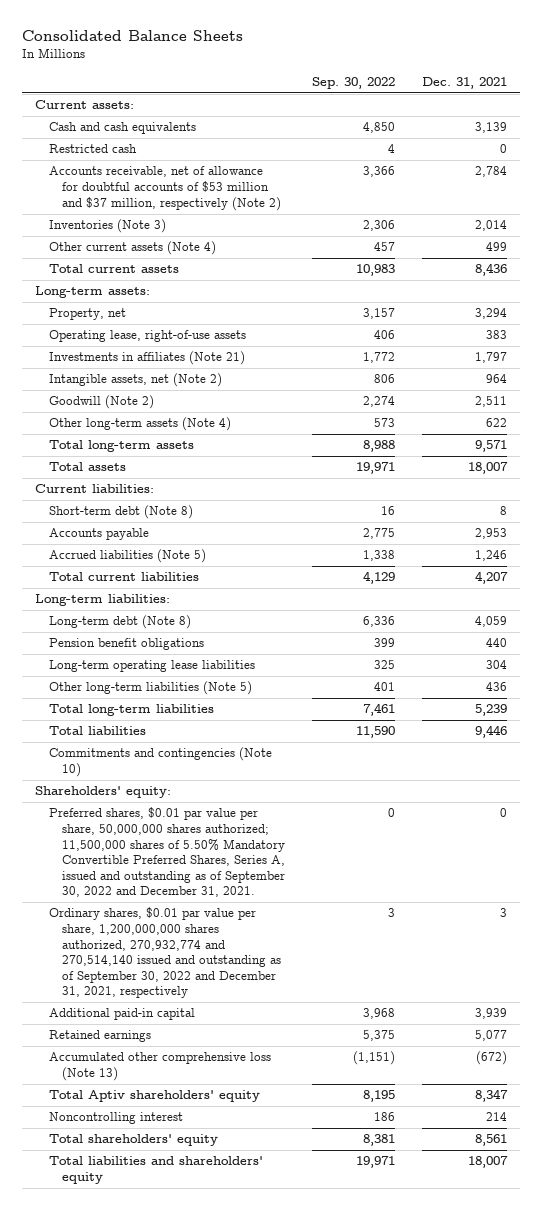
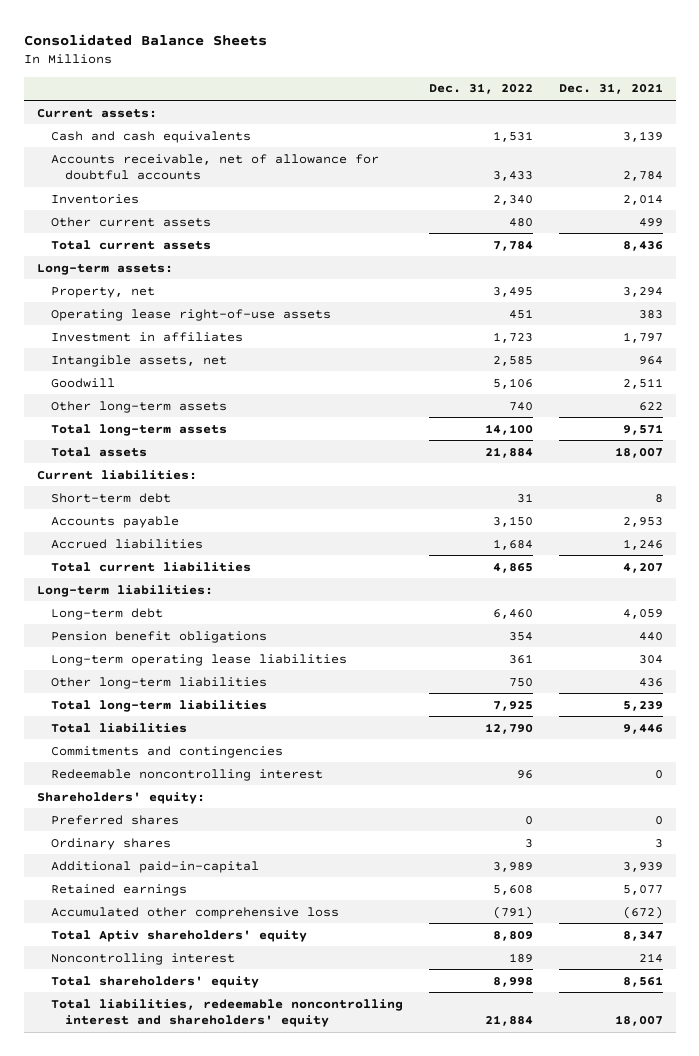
[312,77,396,90] Sep. 30, 2022 -> none
none -> [428,83,533,95] Dec. 31, 2022
[48,144,137,154] Restricted cash -> none
[48,166,282,211] Accounts receivable, net of allowance for doubtful accounts of $53 million and $37 million, respectively (Note 2) -> [50,153,379,181] Accounts receivable, net of allowance for doubtful accounts
[48,219,166,234] Inventories (Note 3) -> [50,193,139,204] Inventories
[48,241,216,256] Other current assets (Note 4) -> [50,216,211,227] Other current assets
[48,330,246,343] Operating lease, right-of-use assets -> [50,308,331,321] Operating lease right-of-use assets
[48,351,245,366] Investments in affiliates (Note 21) -> [50,331,243,342] Investment in affiliates
[48,373,222,388] Intangible assets, net (Note 2) -> [50,354,227,367] Intangible assets, net
[48,395,154,410] Goodwill (Note 2) -> [50,377,115,388] Goodwill
[48,417,231,432] Other long-term assets (Note 4) -> [50,400,227,413] Other long-term assets
[48,505,193,520] Short-term debt (Note 8) -> [50,492,171,503] Short-term debt
[48,549,206,564] Accrued liabilities (Note 5) -> [50,538,203,549] Accrued liabilities
[48,615,191,630] Long-term debt (Note 8) -> [50,607,163,620] Long-term debt
[48,681,252,696] Other long-term liabilities (Note 5) -> [50,676,267,689] Other long-term liabilities
[48,747,272,778] Commitments and contingencies (Note 10) -> [50,745,283,758] Commitments and contingencies
none -> [50,768,323,781] Redeemable noncontrolling interest
[48,807,286,898] Preferred shares, $0.01 par value per share, 50,000,000 shares authorized; 11,500,000 shares of 5.50% Mandatory Convertible Preferred Shares, Series A, issued and outstanding as of September 30, 2022 and December 31, 2021. -> [50,814,179,825] Preferred shares
[48,907,282,999] Ordinary shares, $0.01 par value per share, 1,200,000,000 shares authorized, 270,932,774 and 270,514,140 issued and outstanding as of September 30, 2022 and December 31, 2021, respectively -> [50,837,171,850] Ordinary shares
[48,1008,195,1021] Additional paid-in capital -> [50,860,259,873] Additional paid-in-capital
[48,1052,271,1082] Accumulated other comprehensive loss (Note 13) -> [50,906,339,919] Accumulated other comprehensive loss
[48,1156,263,1185] Total liabilities and shareholders' equity -> [50,998,403,1028] Total liabilities, redeemable noncontrolling interest and shareholders' equity

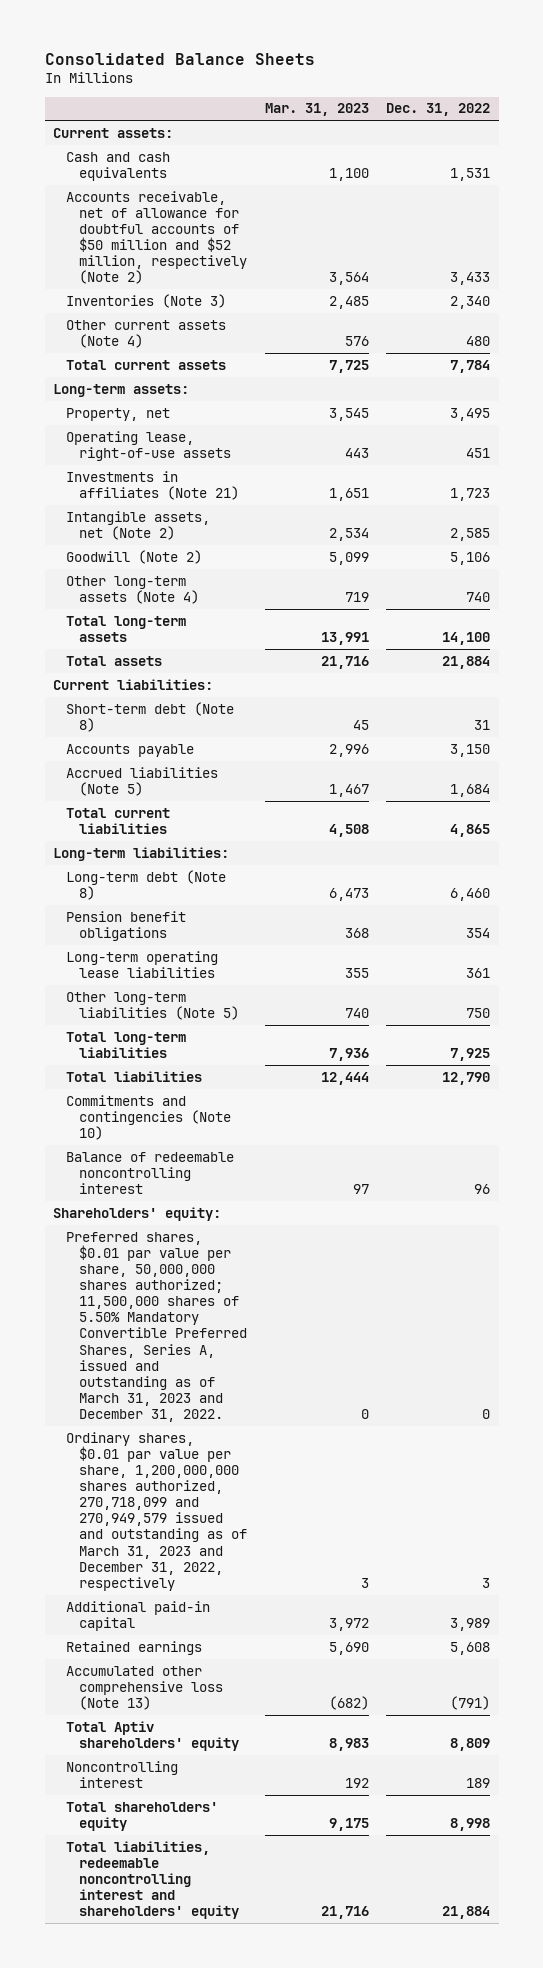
[558,83,663,95] Dec. 31, 2021 -> none
none -> [264,103,369,117] Mar. 31, 2023
[50,153,379,181] Accounts receivable, net of allowance for doubtful accounts -> [66,190,248,285] Accounts receivable, net of allowance for doubtful accounts of $50 million and $52 million, respectively (Note 2)
[50,193,139,204] Inventories -> [66,293,227,308] Inventories (Note 3)
[50,216,211,227] Other current assets -> [66,319,227,348] Other current assets (Note 4)
[50,308,331,321] Operating lease right-of-use assets -> [66,430,232,461] Operating lease, right-of-use assets
[50,331,243,342] Investment in affiliates -> [66,470,240,500] Investments in affiliates (Note 21)
[50,354,227,367] Intangible assets, net -> [66,510,211,540] Intangible assets, net (Note 2)
[50,377,115,388] Goodwill -> [66,549,203,564] Goodwill (Note 2)
[50,400,227,413] Other long-term assets -> [66,575,200,604] Other long-term assets (Note 4)
[50,492,171,503] Short-term debt -> [66,701,235,732] Short-term debt (Note 8)
[50,538,203,549] Accrued liabilities -> [66,766,219,796] Accrued liabilities (Note 5)
[50,607,163,620] Long-term debt -> [66,869,227,900] Long-term debt (Note 8)
[50,676,267,689] Other long-term liabilities -> [66,991,240,1020] Other long-term liabilities (Note 5)
[50,745,283,758] Commitments and contingencies -> [66,1094,232,1140] Commitments and contingencies (Note 10)
[50,768,323,781] Redeemable noncontrolling interest -> [66,1151,235,1194] Balance of redeemable noncontrolling interest
[50,814,179,825] Preferred shares -> [66,1231,248,1423] Preferred shares, $0.01 par value per share, 50,000,000 shares authorized; 11,500,000 shares of 5.50% Mandatory Convertible Preferred Shares, Series A, issued and outstanding as of March 31, 2023 and December 31, 2022.
[50,837,171,850] Ordinary shares -> [66,1431,248,1591] Ordinary shares, $0.01 par value per share, 1,200,000,000 shares authorized, 270,718,099 and 270,949,579 issued and outstanding as of March 31, 2023 and December 31, 2022, respectively
[50,860,259,873] Additional paid-in-capital -> [66,1600,211,1631] Additional paid-in capital
[50,906,339,919] Accumulated other comprehensive loss -> [66,1665,224,1710] Accumulated other comprehensive loss (Note 13)

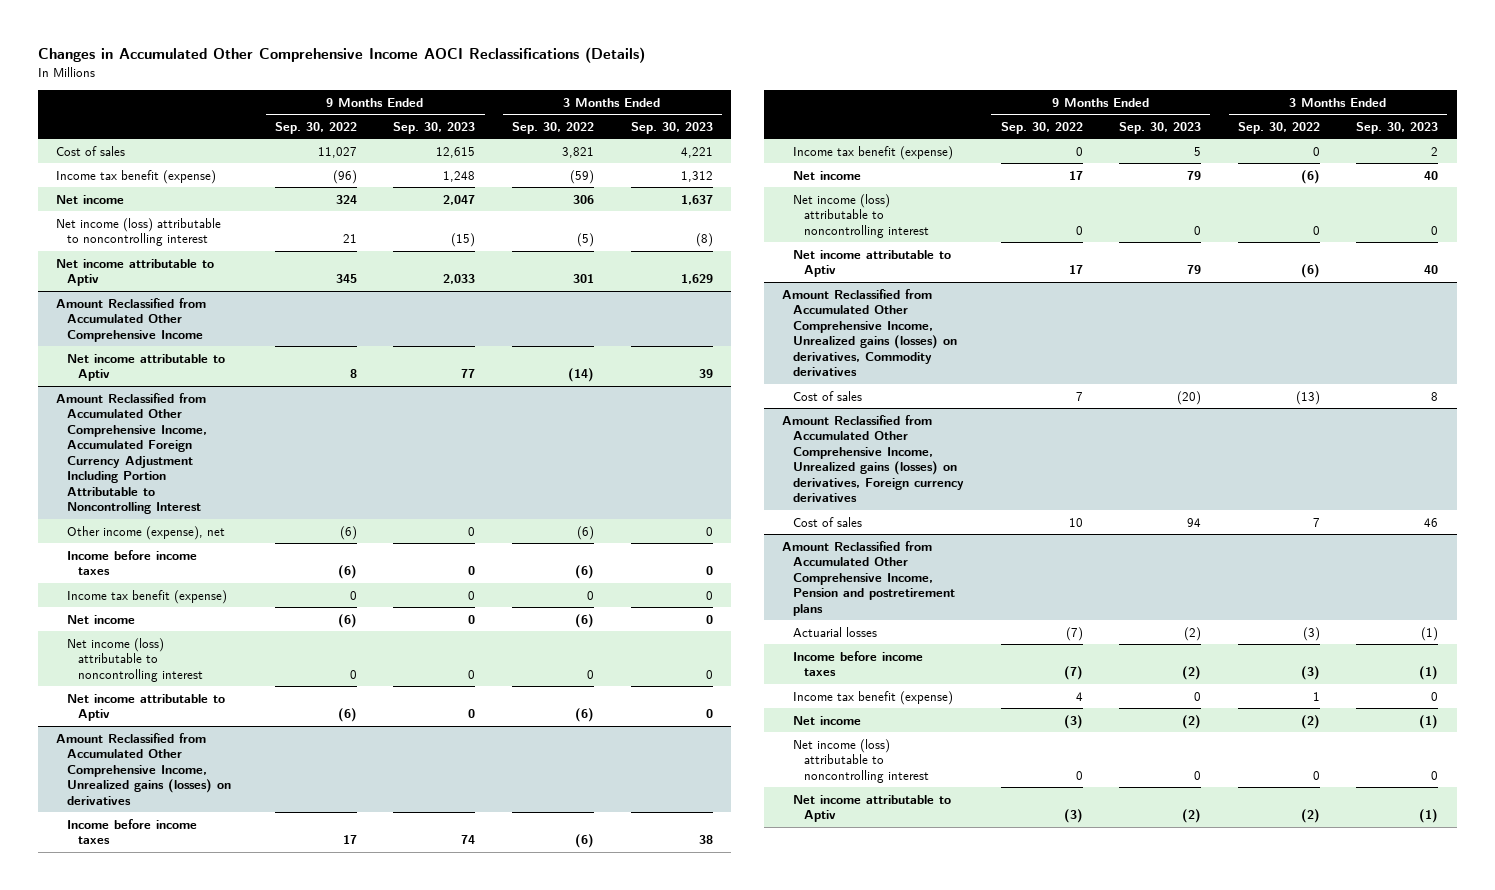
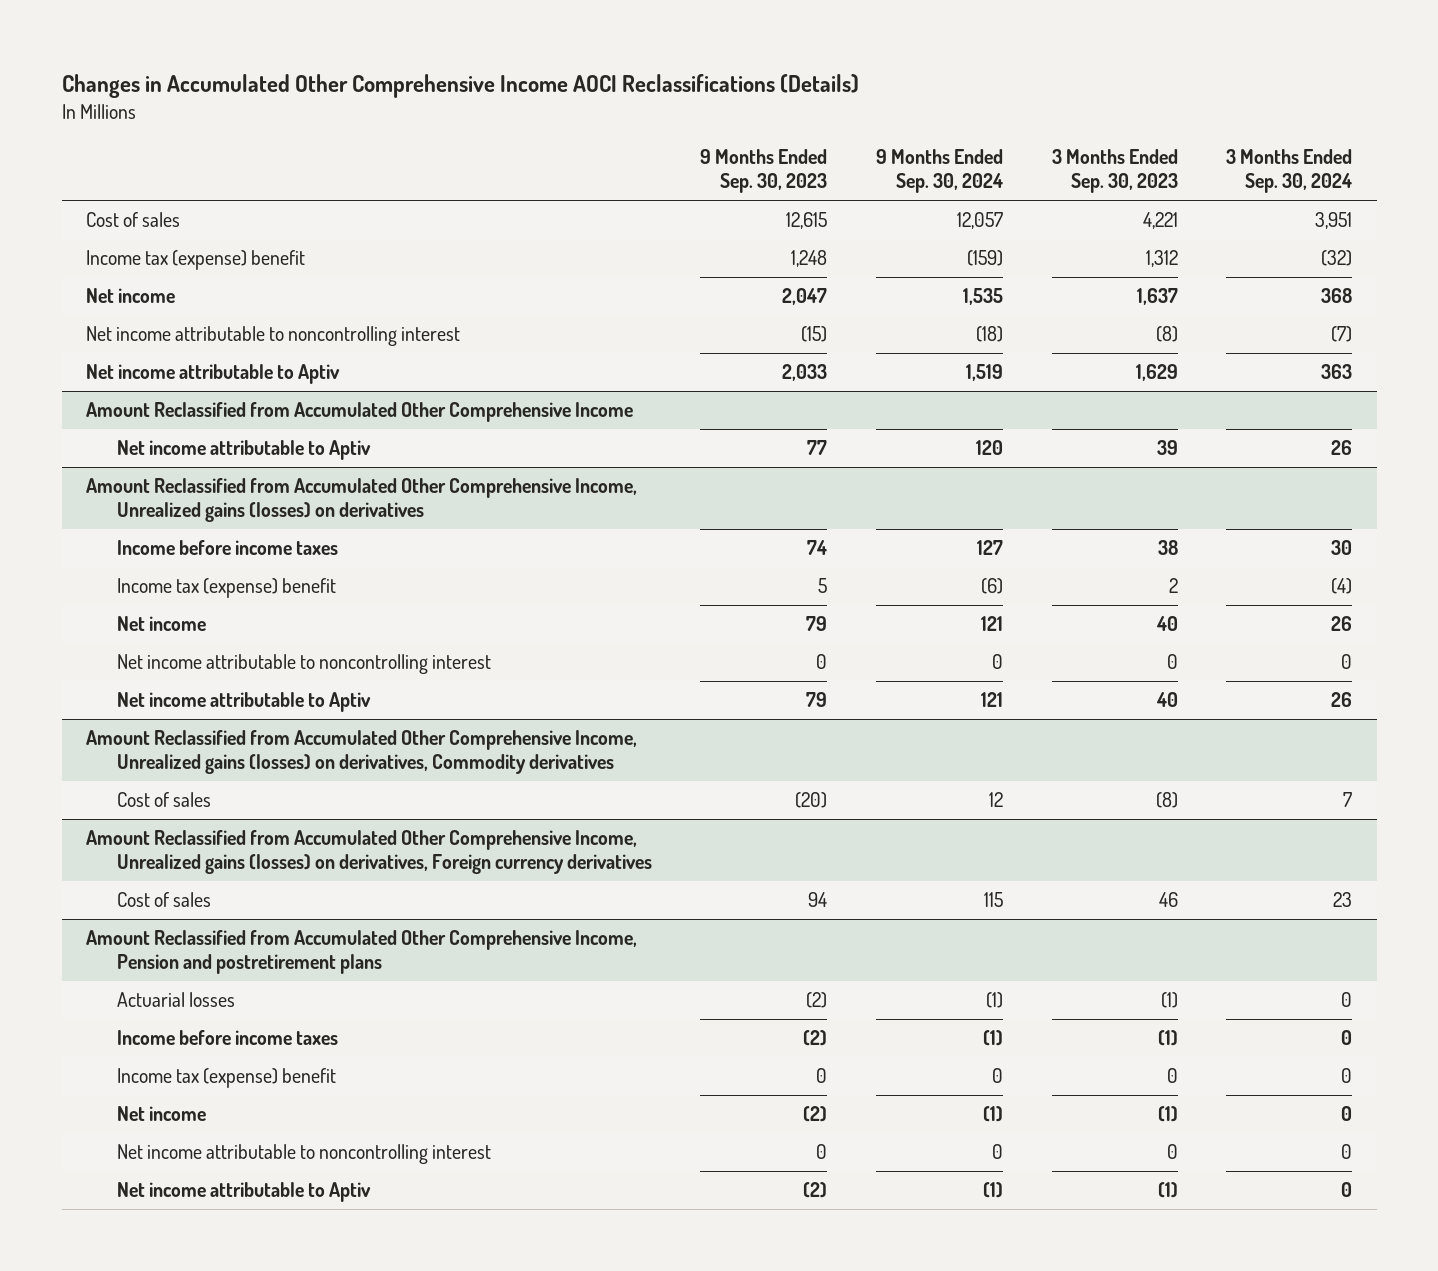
[274,121,357,134] Sep. 30, 2022 -> none
[511,121,594,134] Sep. 30, 2022 -> none
none -> [875,149,1003,194] 9 Months Ended Sep. 30, 2024
none -> [1226,149,1353,194] 3 Months Ended Sep. 30, 2024
[56,169,217,184] Income tax benefit (expense) -> [86,250,306,271] Income tax (expense) benefit
[56,217,222,247] Net income (loss) attributable to noncontrolling interest -> [86,326,461,347] Net income attributable to noncontrolling interest
[56,392,208,514] Amount Reclassified from Accumulated Other Comprehensive Income, Accumulated Foreign Currency Adjustment Including Portion Attributable to Noncontrolling Interest -> none
[67,525,226,540] Other income (expense), net -> none
[67,549,198,576] Income before income taxes -> none
[67,589,228,604] Income tax benefit (expense) -> none
[67,614,136,624] Net income -> none
[67,637,204,682] Net income (loss) attributable to noncontrolling interest -> none
[67,693,226,722] Net income attributable to Aptiv -> none
[793,145,954,160] Income tax benefit (expense) -> [116,578,336,599] Income tax (expense) benefit
[793,193,929,238] Net income (loss) attributable to noncontrolling interest -> [116,654,491,675] Net income attributable to noncontrolling interest
[1431,391,1439,401] 8 -> [1155,792,1178,809] (8)
[793,690,954,705] Income tax benefit (expense) -> [116,1068,336,1089] Income tax (expense) benefit
[793,738,929,783] Net income (loss) attributable to noncontrolling interest -> [116,1144,491,1165] Net income attributable to noncontrolling interest

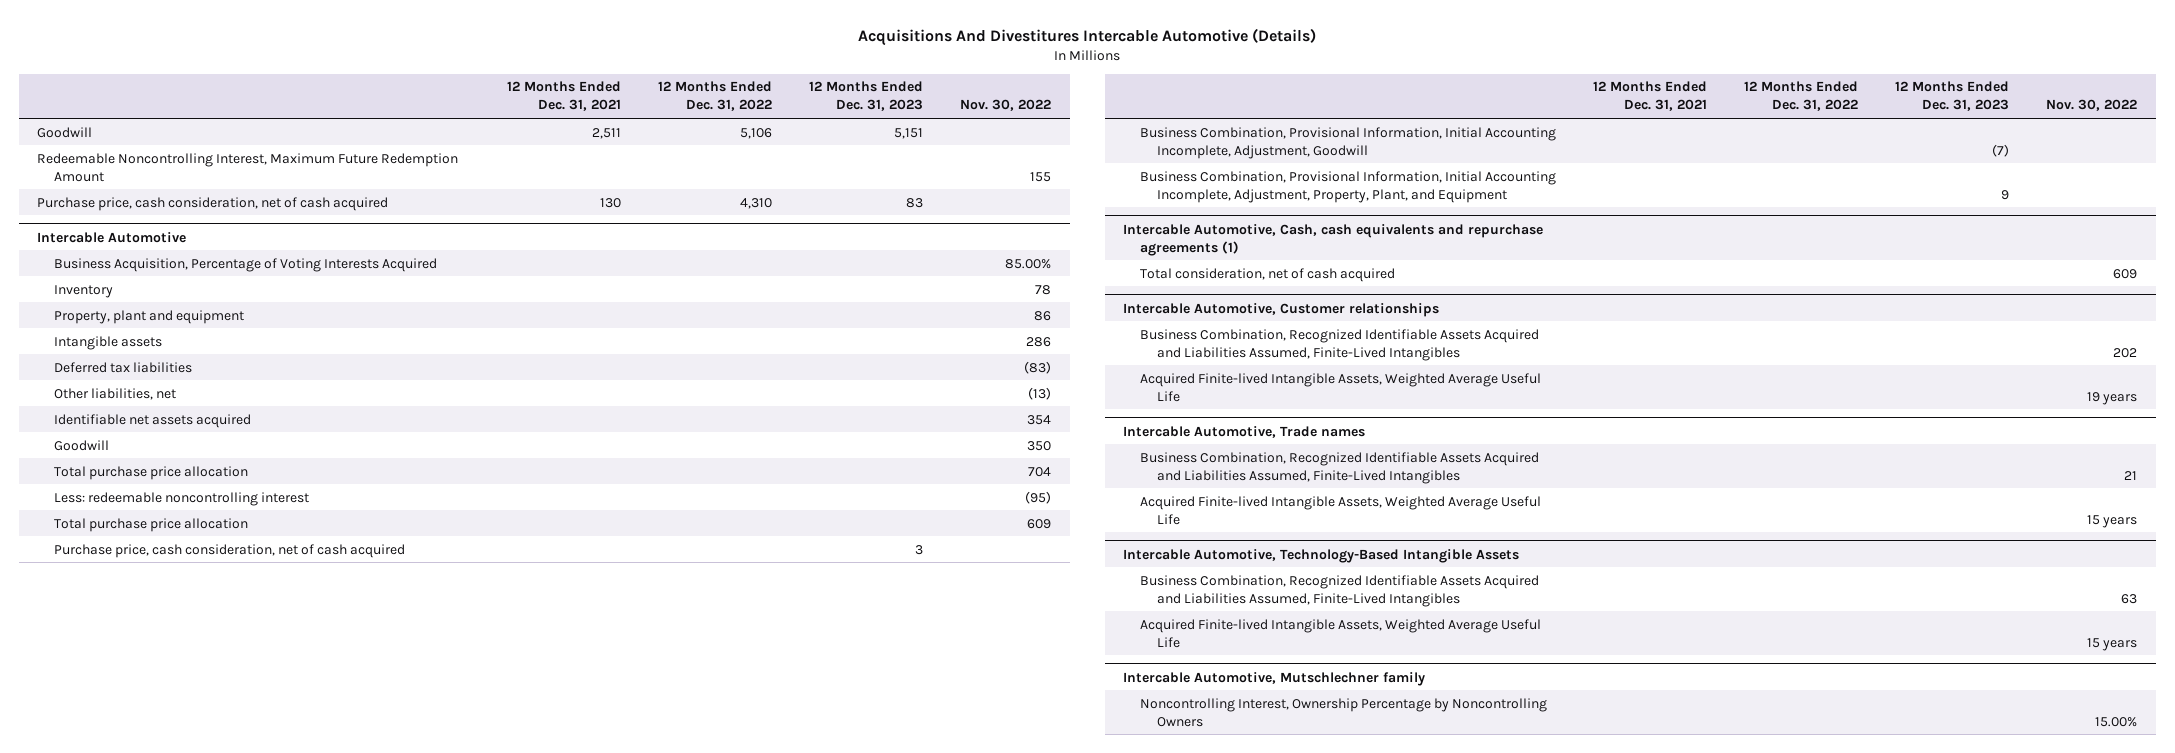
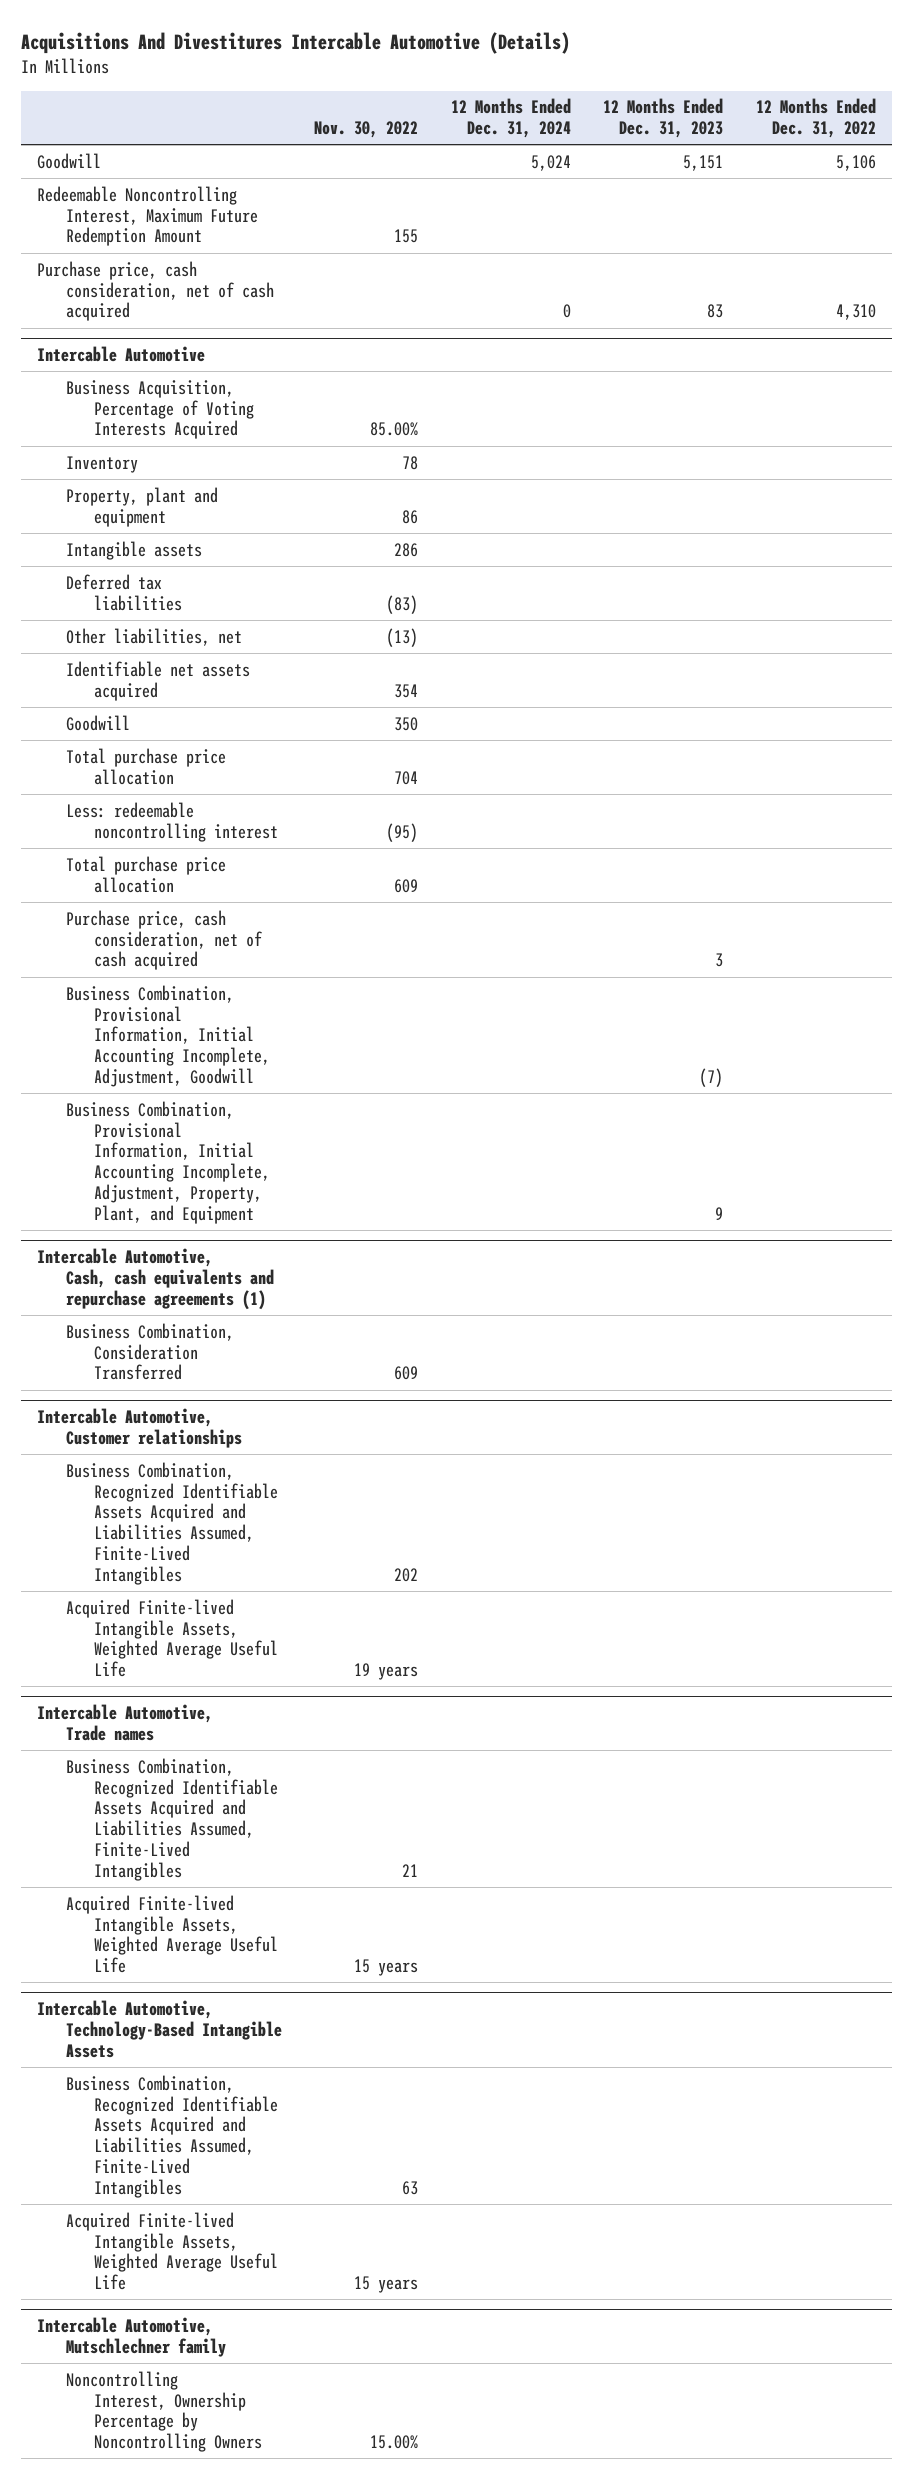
[507,81,622,112] 12 Months Ended Dec. 31, 2021 -> none
none -> [450,98,571,139] 12 Months Ended Dec. 31, 2024
[1140,267,1396,282] Total consideration, net of cash acquired -> [65,1322,234,1381] Business Combination, Consideration Transferred

